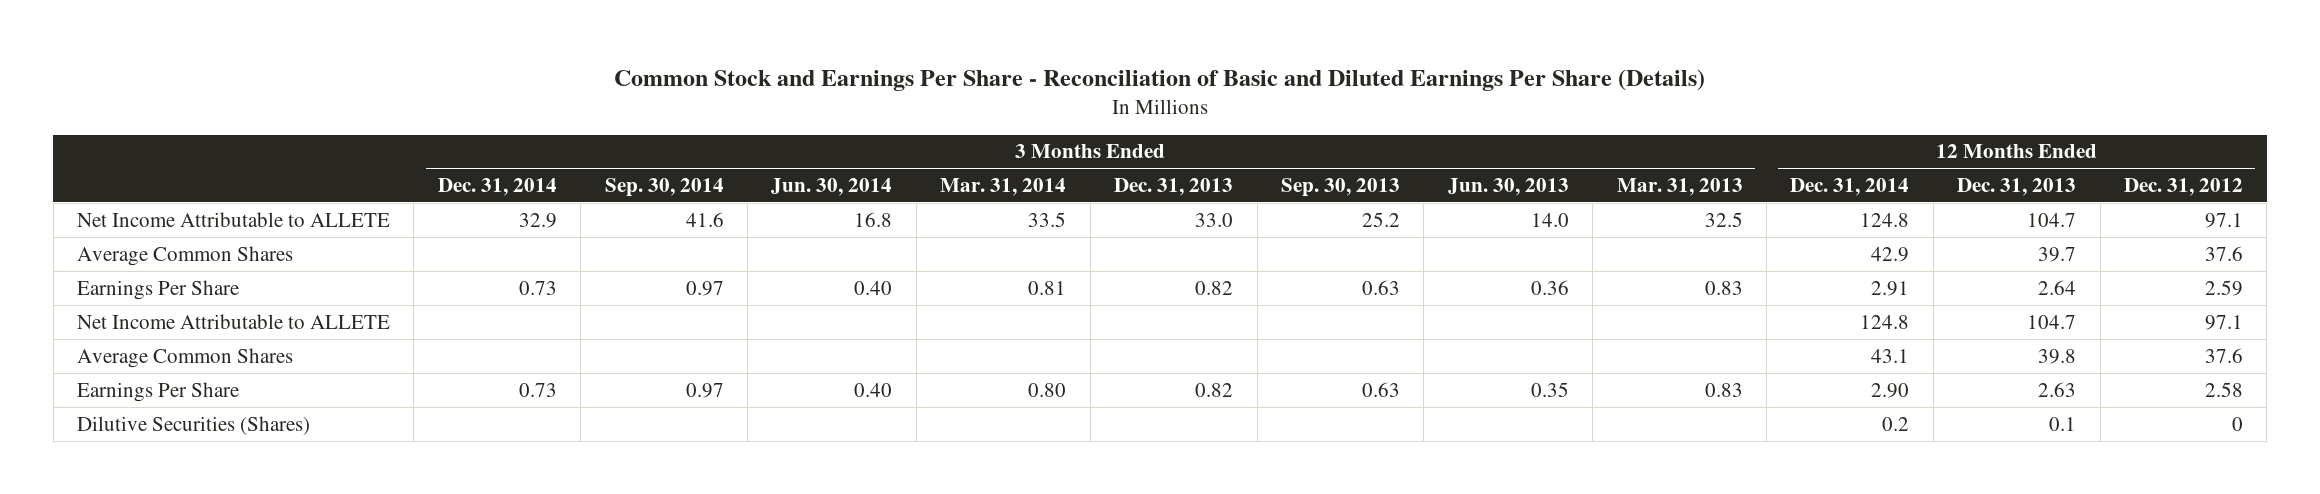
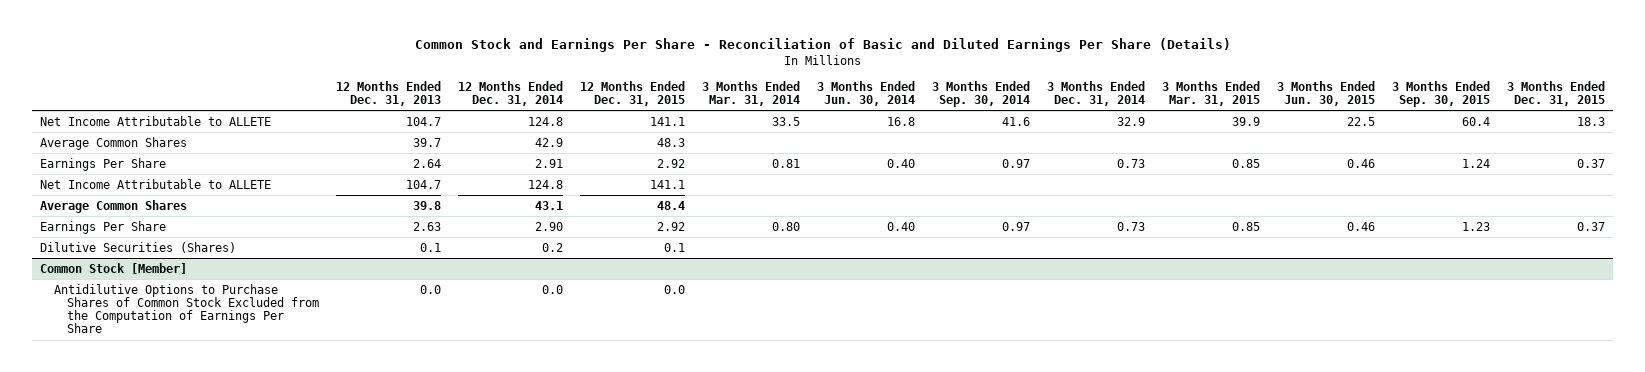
[1114,177,1234,196] Dec. 31, 2013 -> none
[1280,177,1400,197] Sep. 30, 2013 -> none
[1447,177,1569,196] Jun. 30, 2013 -> none
[1616,177,1743,196] Mar. 31, 2013 -> none
[2124,177,2244,196] Dec. 31, 2012 -> none
none -> [579,80,685,106] 12 Months Ended Dec. 31, 2015
none -> [1161,80,1260,106] 3 Months Ended Mar. 31, 2015
none -> [1276,80,1375,106] 3 Months Ended Jun. 30, 2015
none -> [1391,80,1490,107] 3 Months Ended Sep. 30, 2015
none -> [1506,80,1605,106] 3 Months Ended Dec. 31, 2015
none -> [40,262,188,274] Common Stock [Member]
none -> [53,283,319,334] Antidilutive Options to Purchase Shares of Common Stock Excluded from the Computation of Earnings Per Share

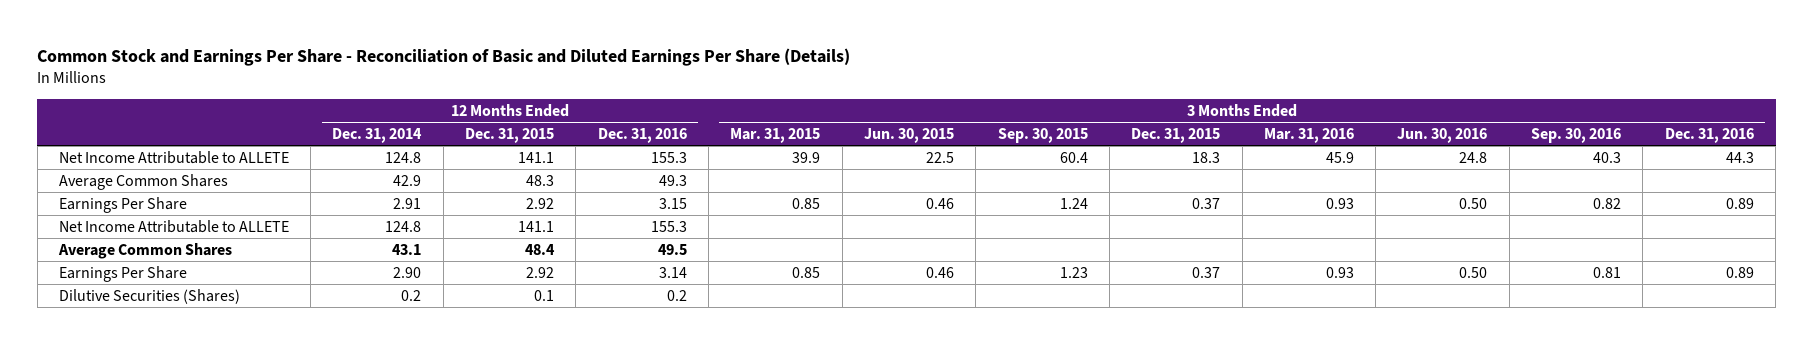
[335,80,441,106] 12 Months Ended Dec. 31, 2013 -> none
[701,80,800,106] 3 Months Ended Mar. 31, 2014 -> none
[816,80,915,106] 3 Months Ended Jun. 30, 2014 -> none
[931,80,1030,107] 3 Months Ended Sep. 30, 2014 -> none
[1046,80,1145,106] 3 Months Ended Dec. 31, 2014 -> none
none -> [597,127,687,143] Dec. 31, 2016
none -> [1263,127,1354,143] Mar. 31, 2016
none -> [1397,127,1488,143] Jun. 30, 2016
none -> [1531,127,1622,143] Sep. 30, 2016
none -> [1664,127,1754,143] Dec. 31, 2016
[40,262,188,274] Common Stock [Member] -> none
[53,283,319,334] Antidilutive Options to Purchase Shares of Common Stock Excluded from the Computation of Earnings Per Share -> none

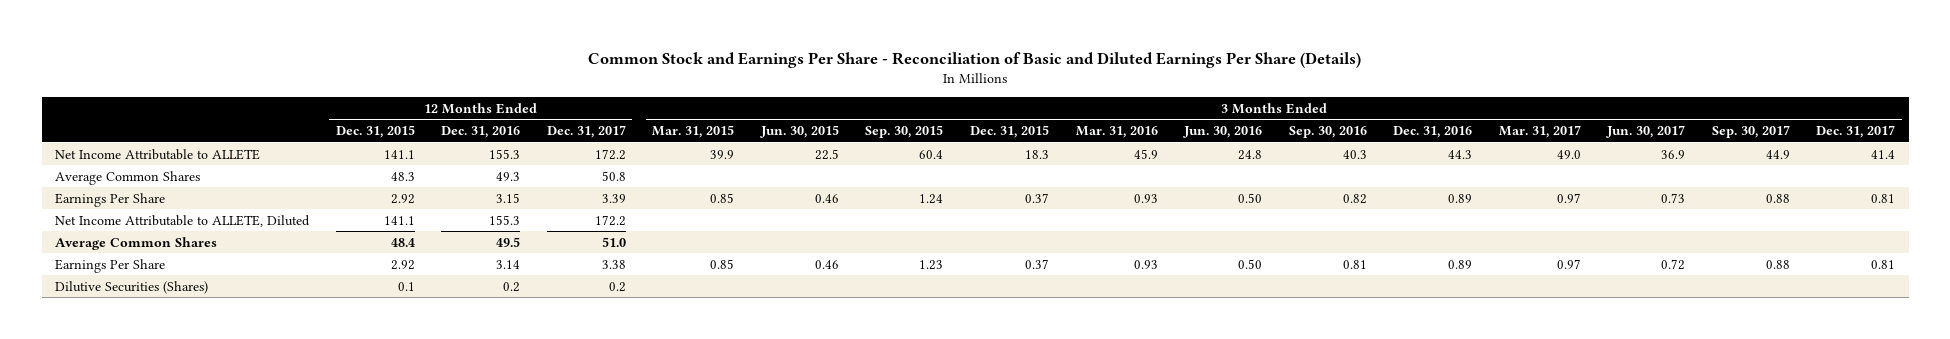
[332,127,423,143] Dec. 31, 2014 -> none
none -> [546,125,626,139] Dec. 31, 2017
none -> [1498,125,1581,139] Mar. 31, 2017
none -> [1606,125,1686,139] Jun. 30, 2017
none -> [1711,125,1790,139] Sep. 30, 2017
none -> [1816,125,1896,139] Dec. 31, 2017
[58,219,289,233] Net Income Attributable to ALLETE -> [55,214,311,227] Net Income Attributable to ALLETE, Diluted

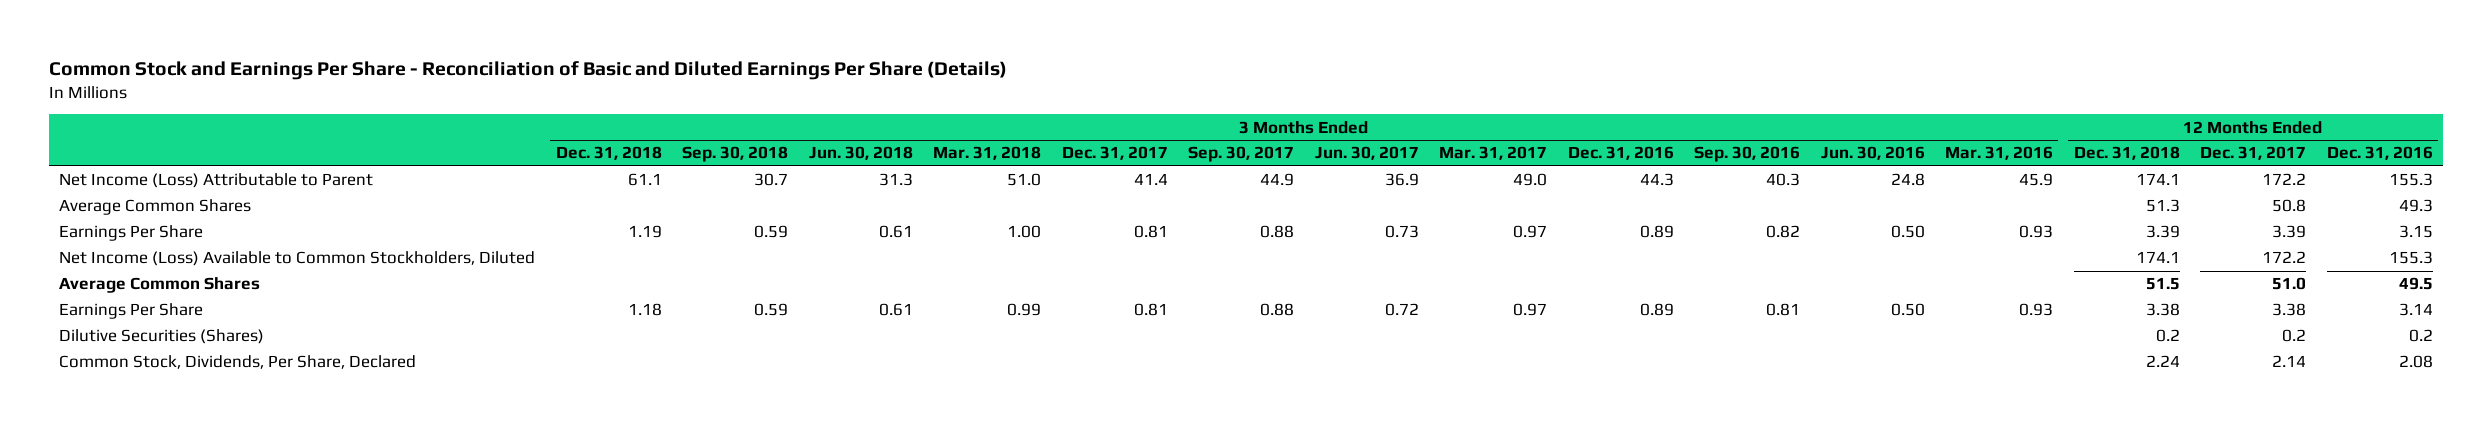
[335,125,415,139] Dec. 31, 2015 -> none
[652,125,735,139] Mar. 31, 2015 -> none
[759,125,839,139] Jun. 30, 2015 -> none
[865,125,944,139] Sep. 30, 2015 -> none
[969,125,1049,139] Dec. 31, 2015 -> none
none -> [555,146,662,161] Dec. 31, 2018
none -> [682,146,789,163] Sep. 30, 2018
none -> [808,146,913,161] Jun. 30, 2018
none -> [933,146,1042,161] Mar. 31, 2018
none -> [2073,146,2180,161] Dec. 31, 2018
[55,148,261,160] Net Income Attributable to ALLETE -> [59,173,374,189] Net Income (Loss) Attributable to Parent
[55,214,311,227] Net Income Attributable to ALLETE, Diluted -> [59,251,536,267] Net Income (Loss) Available to Common Stockholders, Diluted
none -> [59,355,417,370] Common Stock, Dividends, Per Share, Declared

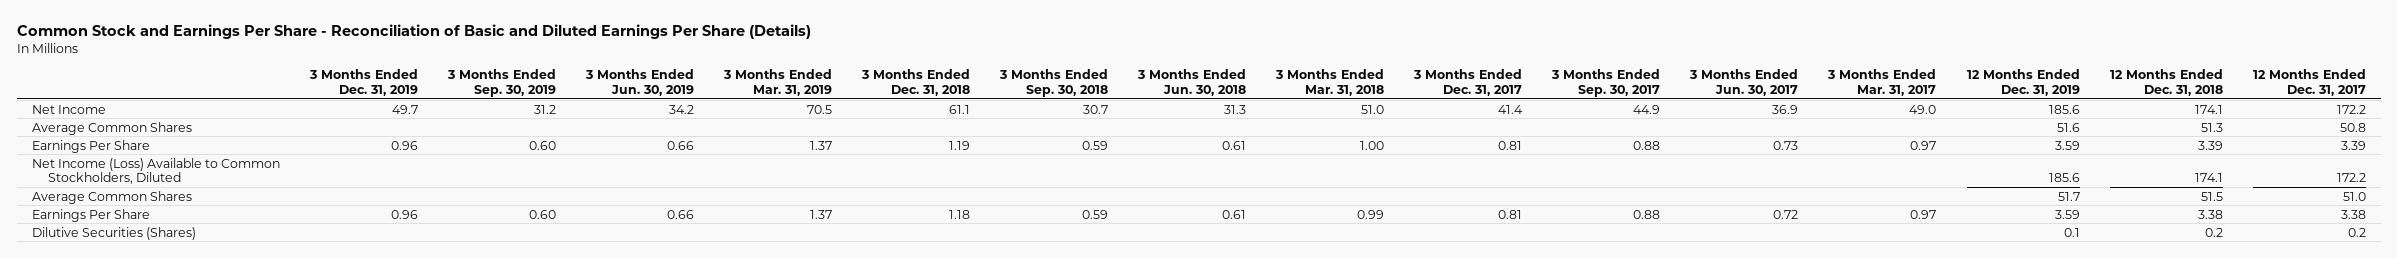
[1567,146,1674,161] Dec. 31, 2016 -> none
[1694,146,1801,163] Sep. 30, 2016 -> none
[1820,146,1925,161] Jun. 30, 2016 -> none
[1945,146,2054,161] Mar. 31, 2016 -> none
[2326,146,2433,161] Dec. 31, 2016 -> none
none -> [308,69,418,97] 3 Months Ended Dec. 31, 2019
none -> [446,69,556,98] 3 Months Ended Sep. 30, 2019
none -> [584,69,694,97] 3 Months Ended Jun. 30, 2019
none -> [722,69,832,97] 3 Months Ended Mar. 31, 2019
none -> [1966,69,2080,97] 12 Months Ended Dec. 31, 2019
[59,173,374,189] Net Income (Loss) Attributable to Parent -> [31,104,106,114] Net Income
[59,355,417,370] Common Stock, Dividends, Per Share, Declared -> none

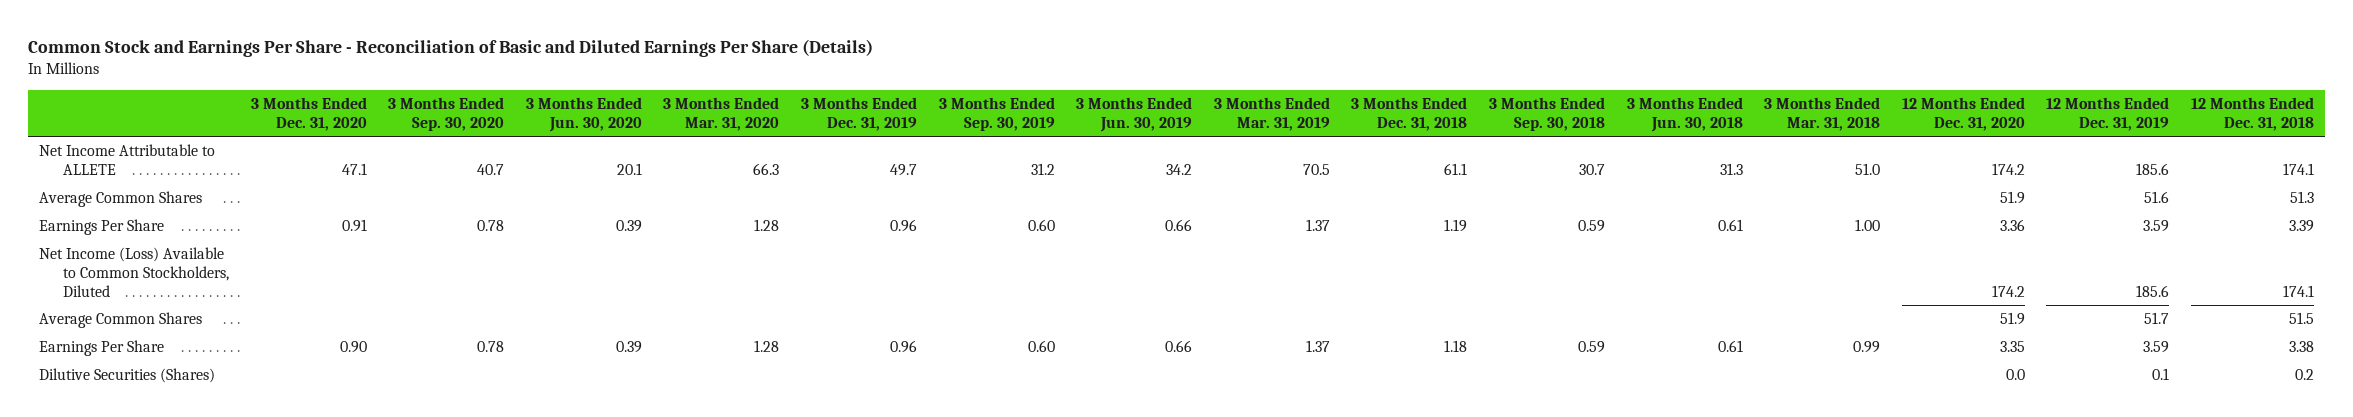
[1413,69,1523,97] 3 Months Ended Dec. 31, 2017 -> none
[1551,69,1661,98] 3 Months Ended Sep. 30, 2017 -> none
[1689,69,1799,97] 3 Months Ended Jun. 30, 2017 -> none
[1827,69,1937,97] 3 Months Ended Mar. 31, 2017 -> none
[2252,69,2366,97] 12 Months Ended Dec. 31, 2017 -> none
none -> [250,97,367,131] 3 Months Ended Dec. 31, 2020
none -> [388,97,505,131] 3 Months Ended Sep. 30, 2020
none -> [525,97,642,132] 3 Months Ended Jun. 30, 2020
none -> [663,97,780,131] 3 Months Ended Mar. 31, 2020
none -> [1901,97,2025,131] 12 Months Ended Dec. 31, 2020
[31,104,106,114] Net Income -> [38,144,215,176] Net Income Attributable to ALLETE

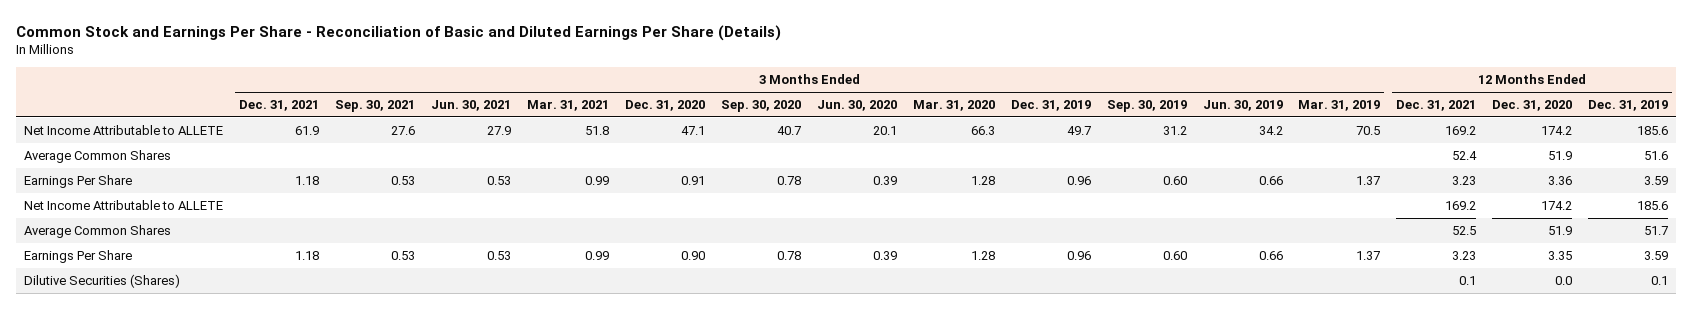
[1351,97,1468,131] 3 Months Ended Dec. 31, 2018 -> none
[1489,97,1606,131] 3 Months Ended Sep. 30, 2018 -> none
[1626,97,1743,132] 3 Months Ended Jun. 30, 2018 -> none
[1764,97,1881,131] 3 Months Ended Mar. 31, 2018 -> none
[2191,97,2315,131] 12 Months Ended Dec. 31, 2018 -> none
none -> [239,100,320,112] Dec. 31, 2021
none -> [335,100,416,113] Sep. 30, 2021
none -> [430,100,511,112] Jun. 30, 2021
none -> [526,100,609,112] Mar. 31, 2021
none -> [1396,100,1477,112] Dec. 31, 2021
[38,247,229,297] Net Income (Loss) Available to Common Stockholders, Diluted -> [24,200,224,211] Net Income Attributable to ALLETE

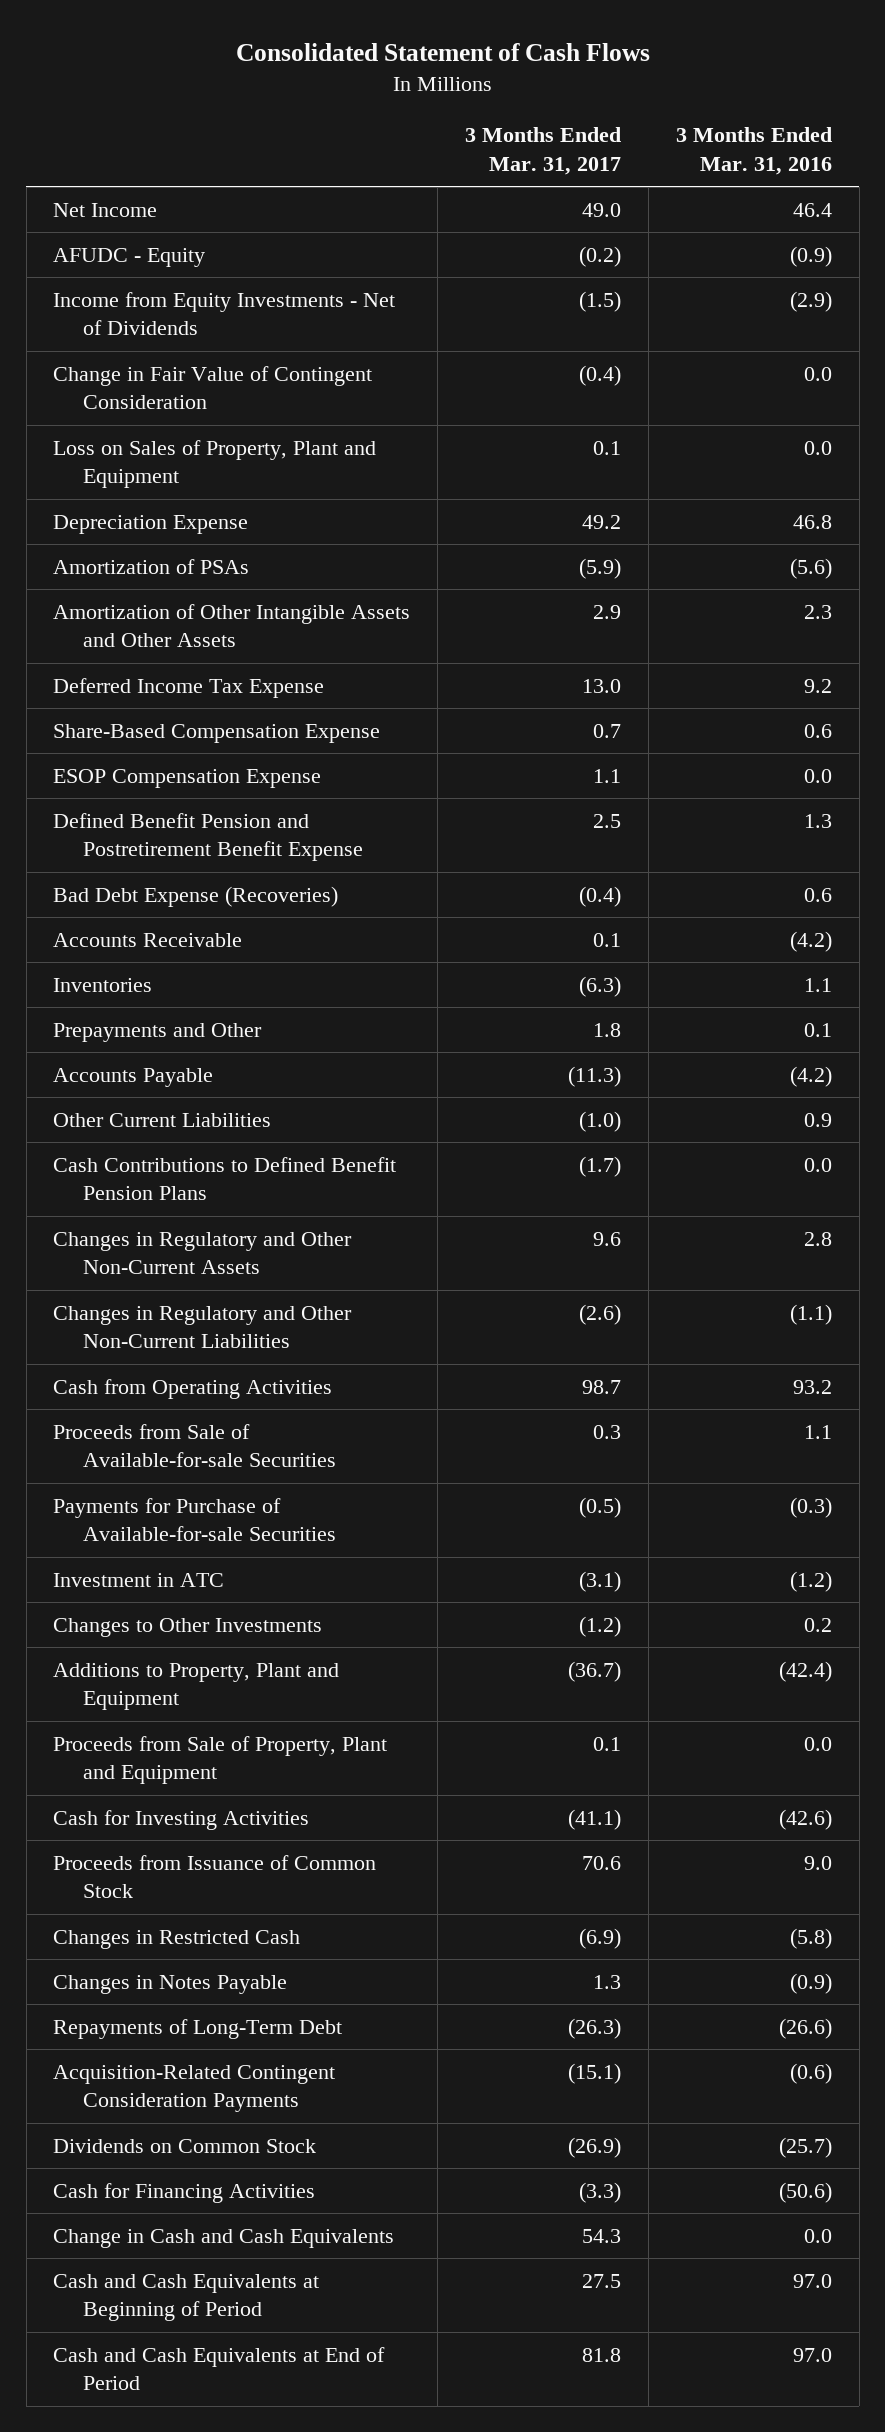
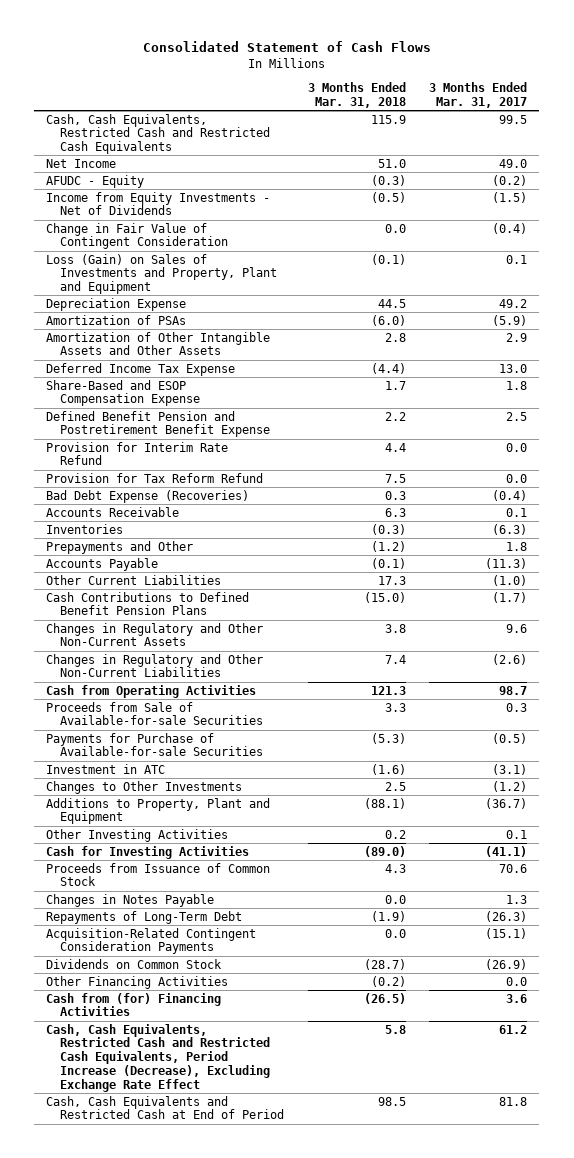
[675,127,832,176] 3 Months Ended Mar. 31, 2016 -> none
none -> [307,82,406,108] 3 Months Ended Mar. 31, 2018
none -> [46,113,270,155] Cash, Cash Equivalents, Restricted Cash and Restricted Cash Equivalents
[53,439,377,489] Loss on Sales of Property, Plant and Equipment -> [46,253,277,295] Loss (Gain) on Sales of Investments and Property, Plant and Equipment
[53,768,322,788] ESOP Compensation Expense -> none
[53,723,381,743] Share-Based Compensation Expense -> [46,379,200,407] Share-Based and ESOP Compensation Expense
[593,723,622,738] 0.7 -> [506,380,528,390] 1.8
none -> [46,441,229,466] Provision for Interim Rate Refund
none -> [46,472,264,483] Provision for Tax Reform Refund
[53,1735,388,1785] Proceeds from Sale of Property, Plant and Equipment -> none
none -> [46,828,229,842] Other Investing Activities
[53,1929,301,1949] Changes in Restricted Cash -> none
[53,2228,395,2248] Change in Cash and Cash Equivalents -> none
[53,2346,386,2391] Cash and Cash Equivalents at End of Period -> none
none -> [46,975,229,989] Other Financing Activities
[53,2182,316,2203] Cash for Financing Activities -> [46,992,222,1017] Cash from (for) Financing Activities
[579,2181,622,2203] (3.3) -> [506,993,528,1003] 3.6
none -> [46,1023,270,1092] Cash, Cash Equivalents, Restricted Cash and Restricted Cash Equivalents, Period Increase (Decrease), Excluding Exchange Rate Effect
[53,2273,320,2322] Cash and Cash Equivalents at Beginning of Period -> [46,1095,284,1120] Cash, Cash Equivalents and Restricted Cash at End of Period
[582,2273,622,2288] 27.5 -> [499,1096,528,1106] 81.8

